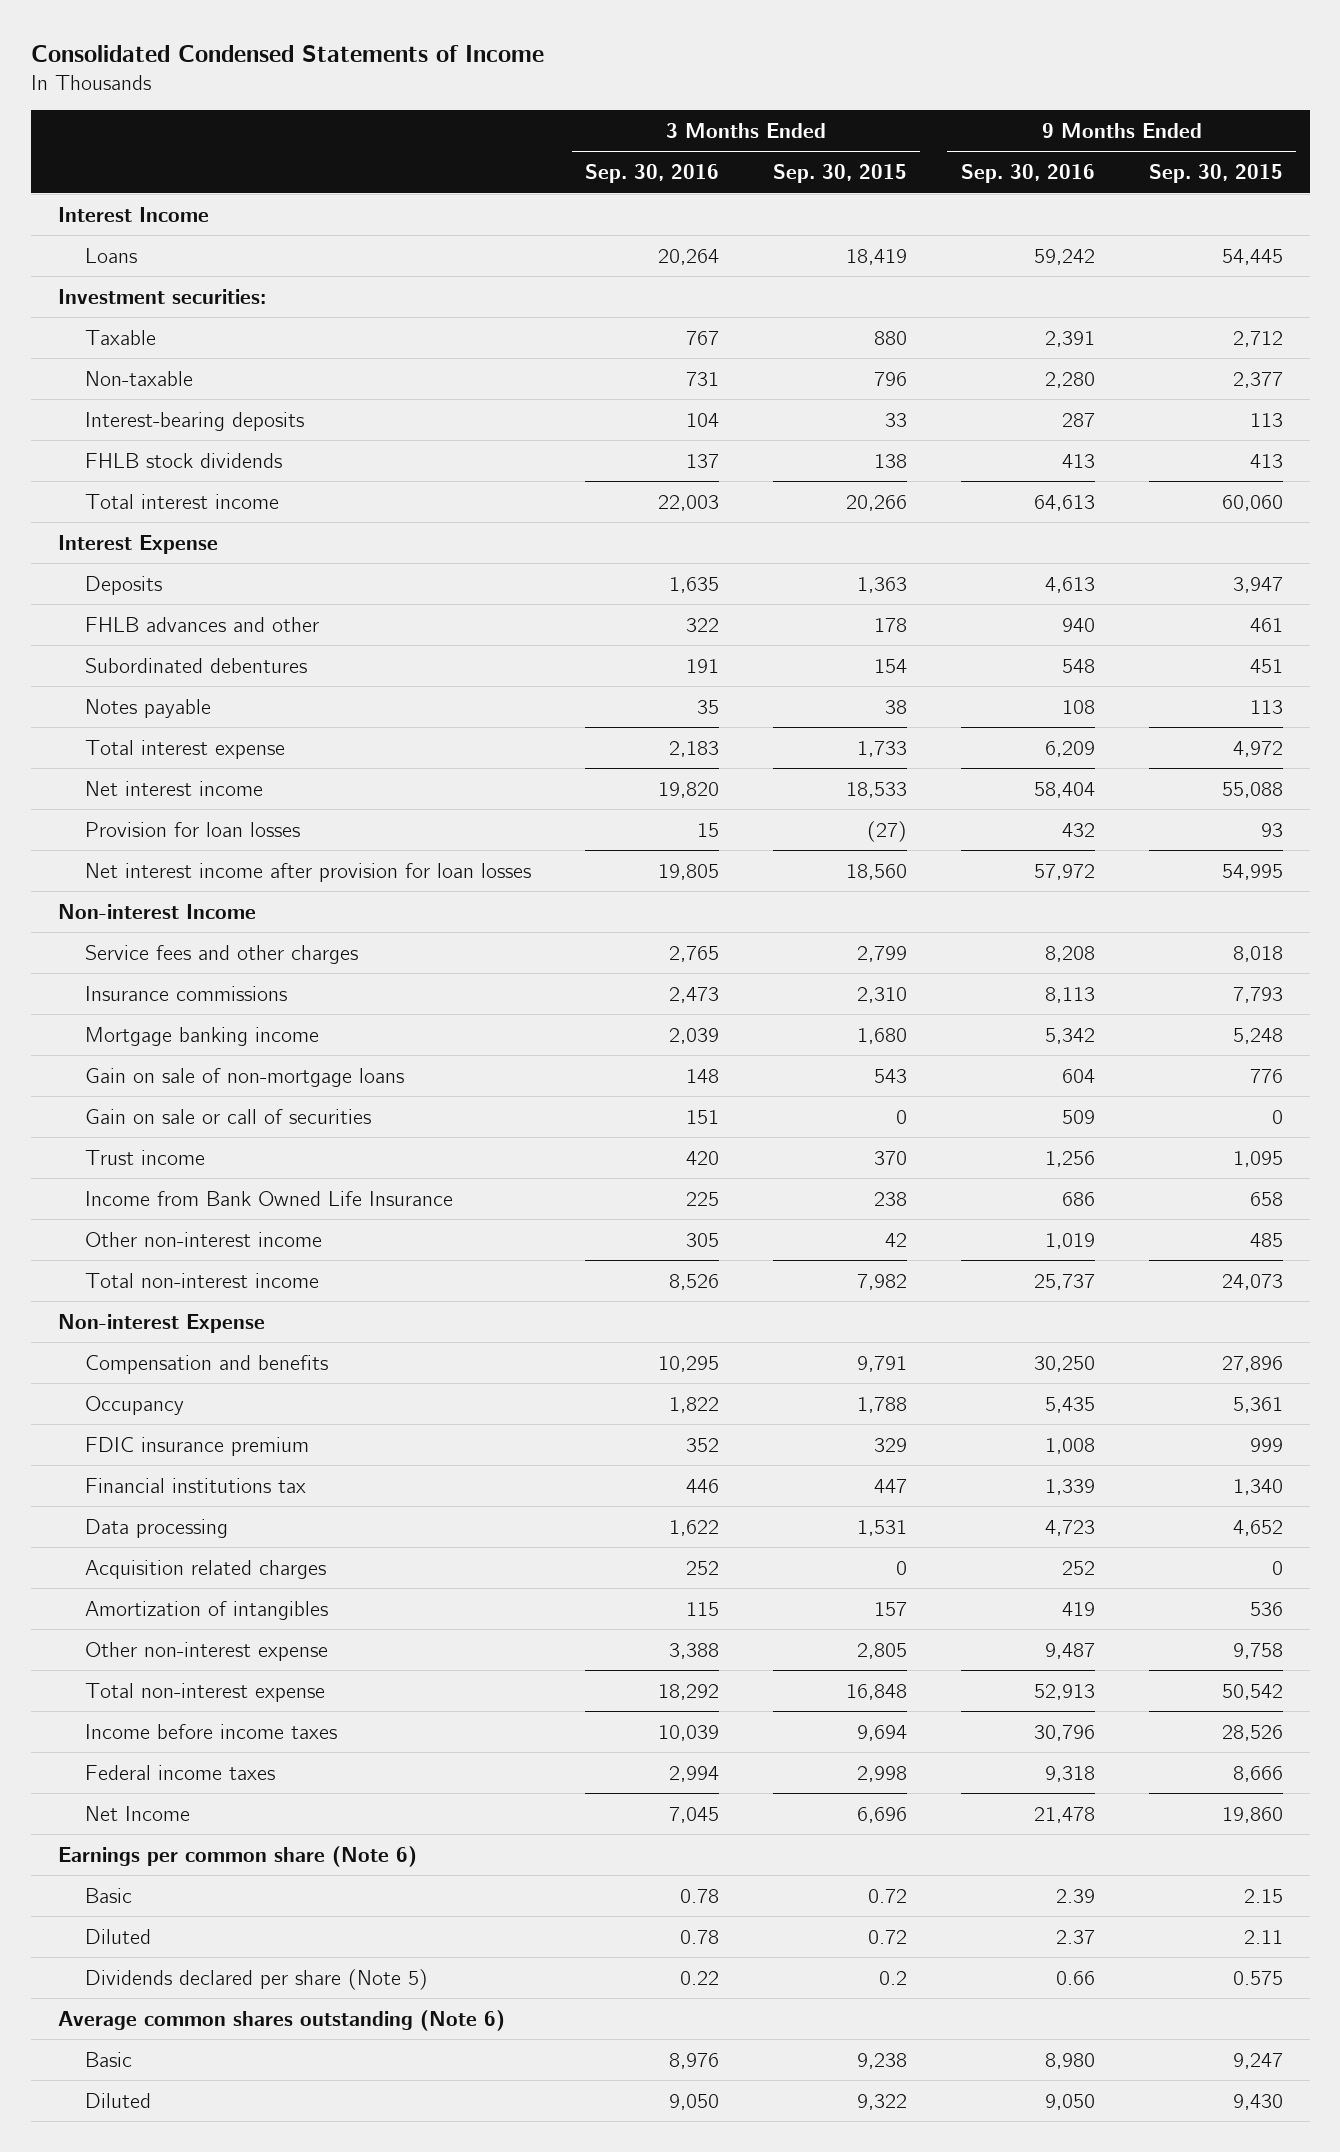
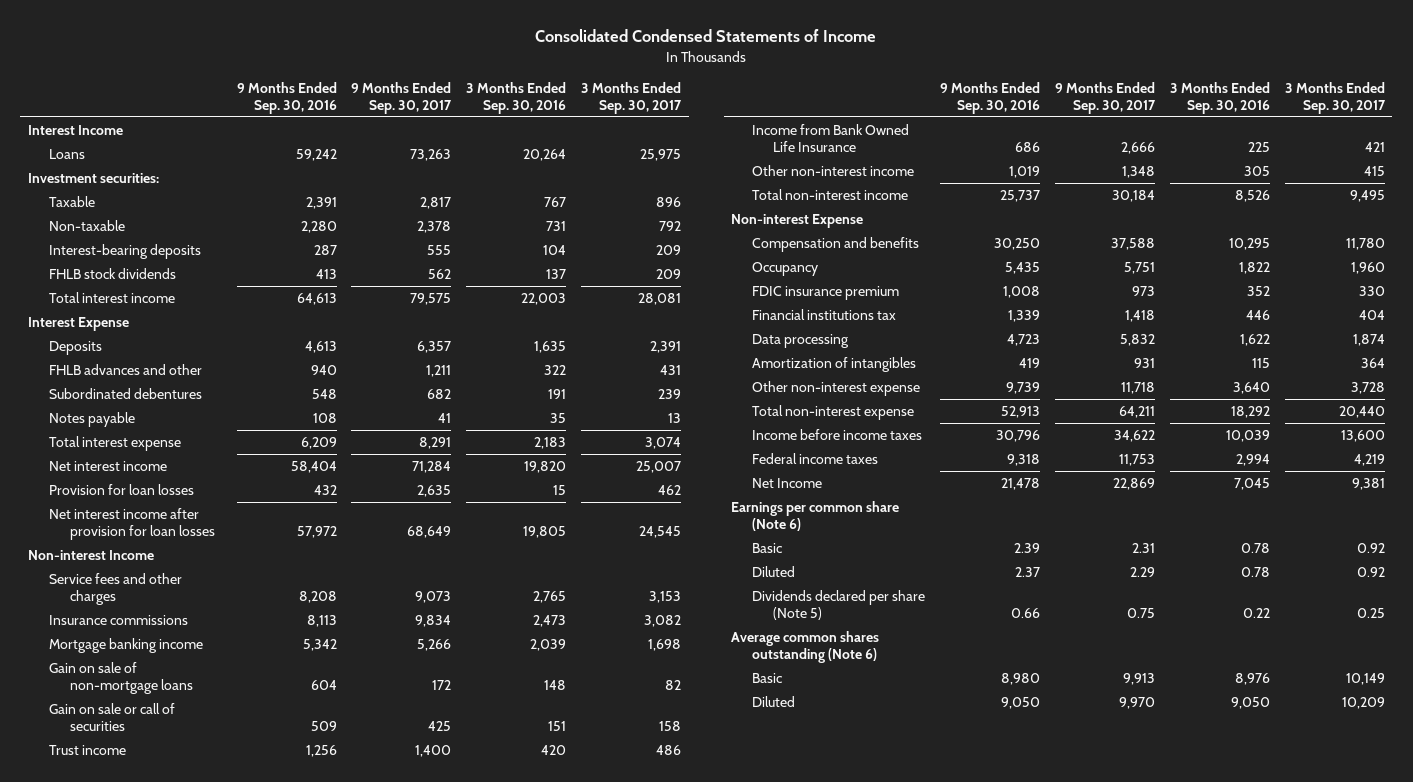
[772,164,907,184] Sep. 30, 2015 -> none
[1148,164,1283,184] Sep. 30, 2015 -> none
none -> [351,81,453,115] 9 Months Ended Sep. 30, 2017
none -> [581,81,683,115] 3 Months Ended Sep. 30, 2017
[85,1559,327,1579] Acquisition related charges -> none
[669,1642,720,1659] 3,388 -> [1232,381,1270,394] 3,640
[1044,1642,1095,1659] 9,487 -> [1006,381,1041,394] 9,739

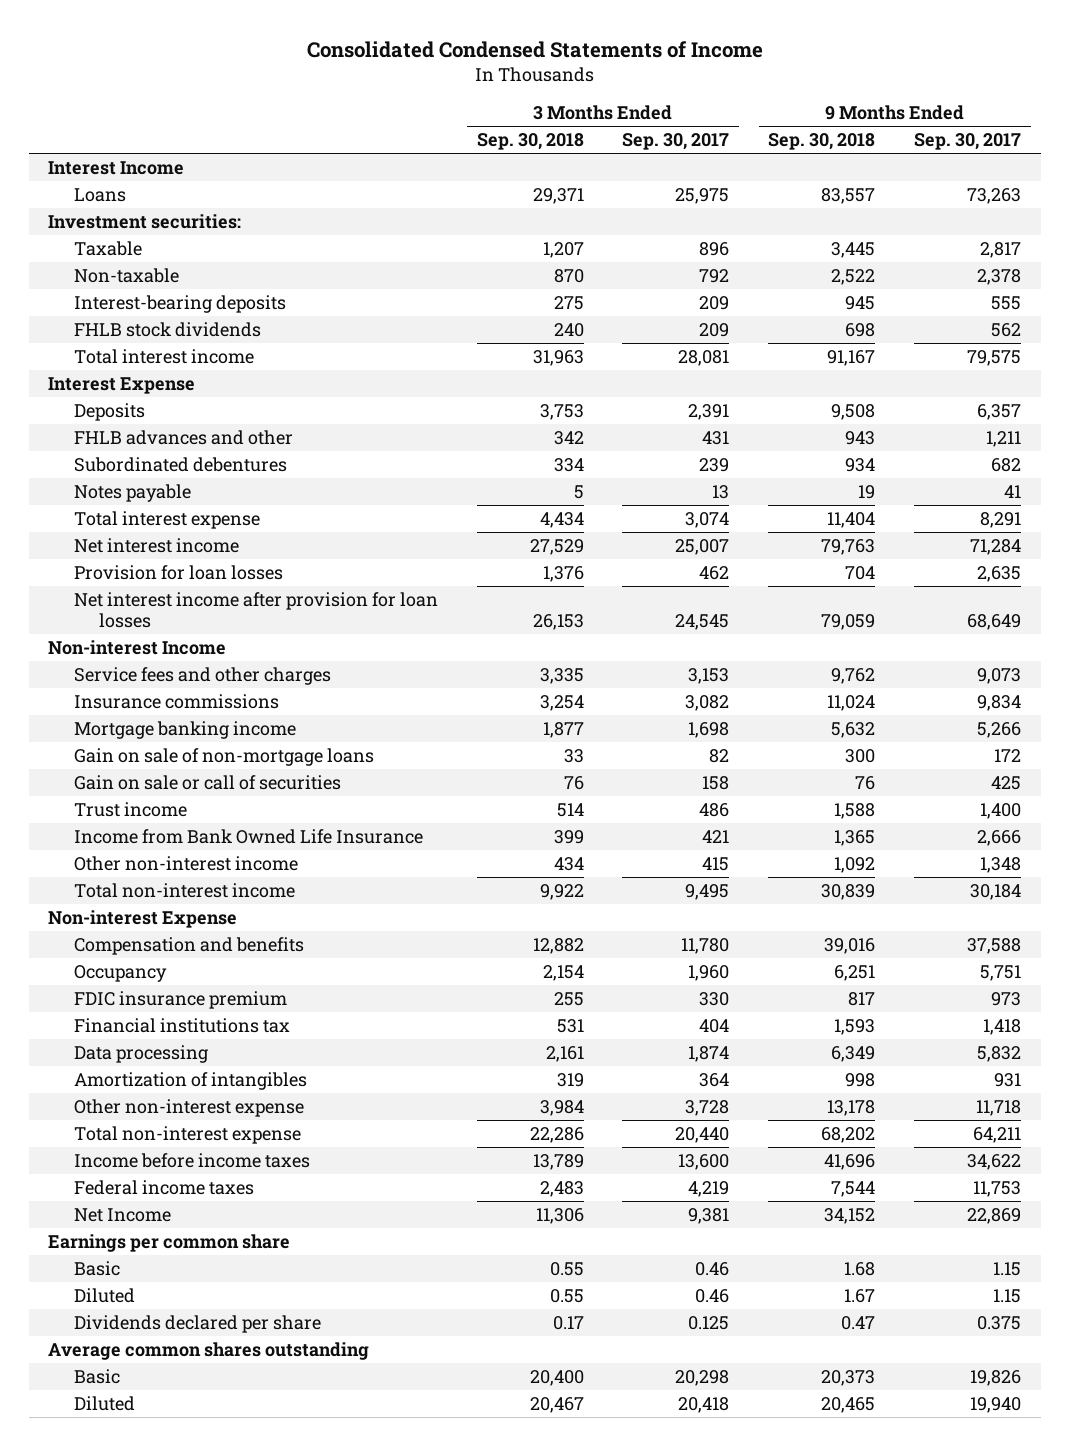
[236,81,337,115] 9 Months Ended Sep. 30, 2016 -> none
[466,81,567,115] 3 Months Ended Sep. 30, 2016 -> none
none -> [476,133,584,151] Sep. 30, 2018
none -> [768,133,876,151] Sep. 30, 2018
[731,500,900,532] Earnings per common share (Note 6) -> [48,1234,291,1253] Earnings per common share
[1132,542,1156,553] 2.31 -> [993,1262,1022,1277] 1.15
[1356,542,1385,553] 0.92 -> [695,1262,730,1277] 0.46
[1130,566,1156,577] 2.29 -> [993,1289,1022,1304] 1.15
[1356,566,1385,577] 0.92 -> [695,1289,730,1304] 0.46
[752,589,926,621] Dividends declared per share (Note 5) -> [73,1315,321,1334] Dividends declared per share
[1127,608,1156,619] 0.75 -> [977,1316,1022,1331] 0.375
[1356,608,1385,619] 0.25 -> [688,1316,730,1331] 0.125
[731,630,880,664] Average common shares outstanding (Note 6) -> [48,1342,370,1361] Average common shares outstanding
[1123,672,1156,685] 9,913 -> [970,1370,1022,1387] 19,826
[1345,672,1385,685] 10,149 -> [675,1370,730,1387] 20,298
[1119,696,1156,709] 9,970 -> [970,1397,1022,1414] 19,940
[1341,696,1385,709] 10,209 -> [678,1397,730,1414] 20,418

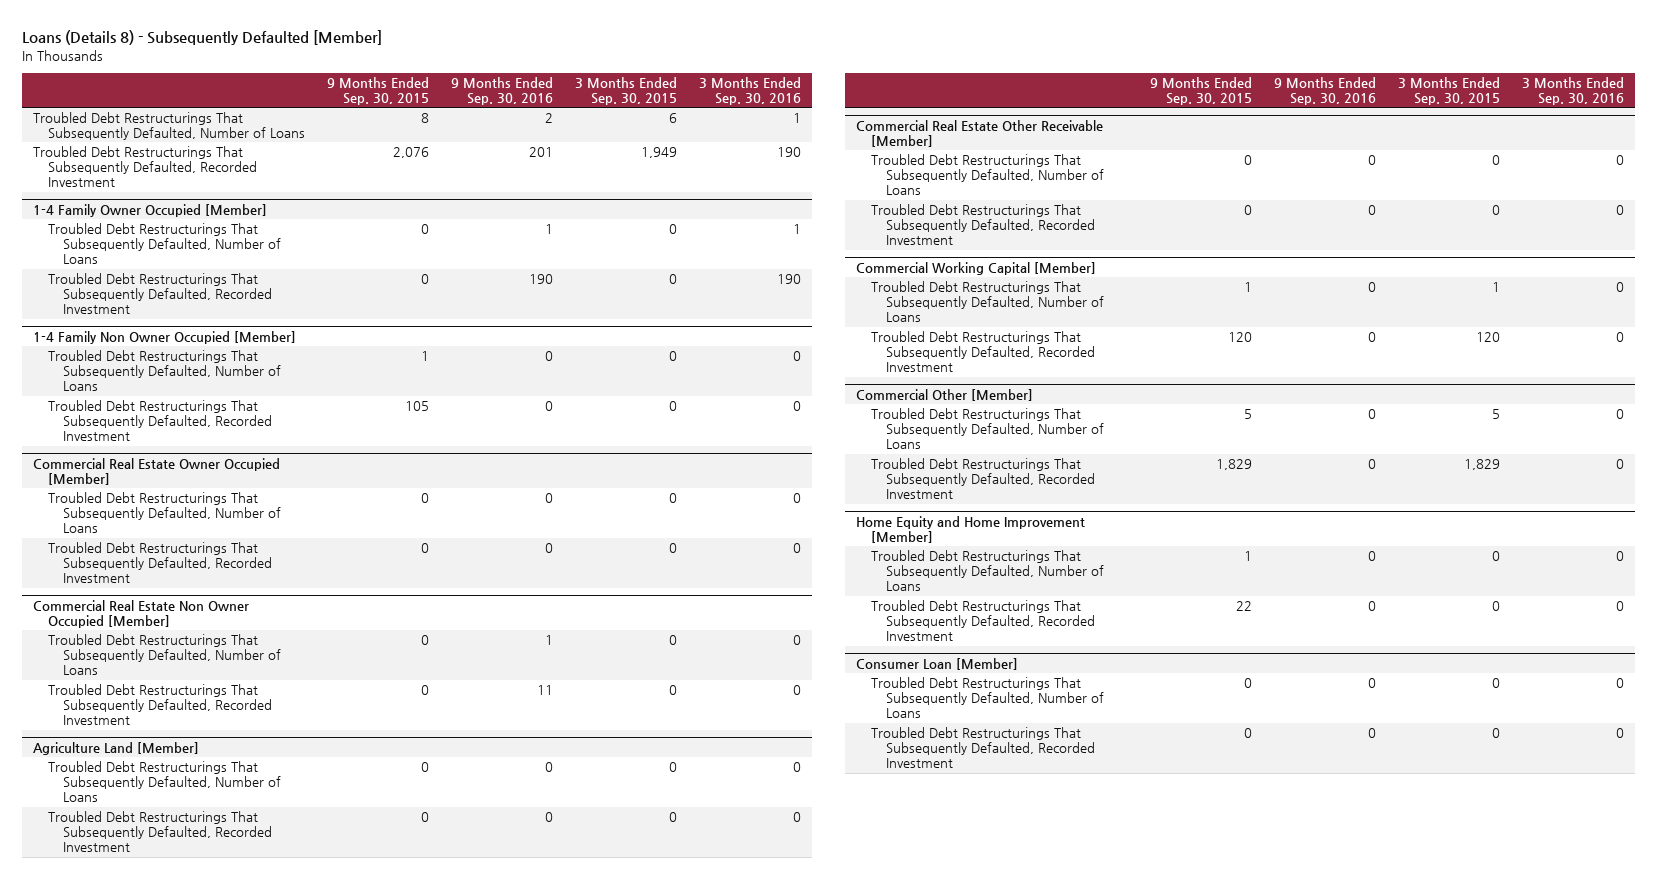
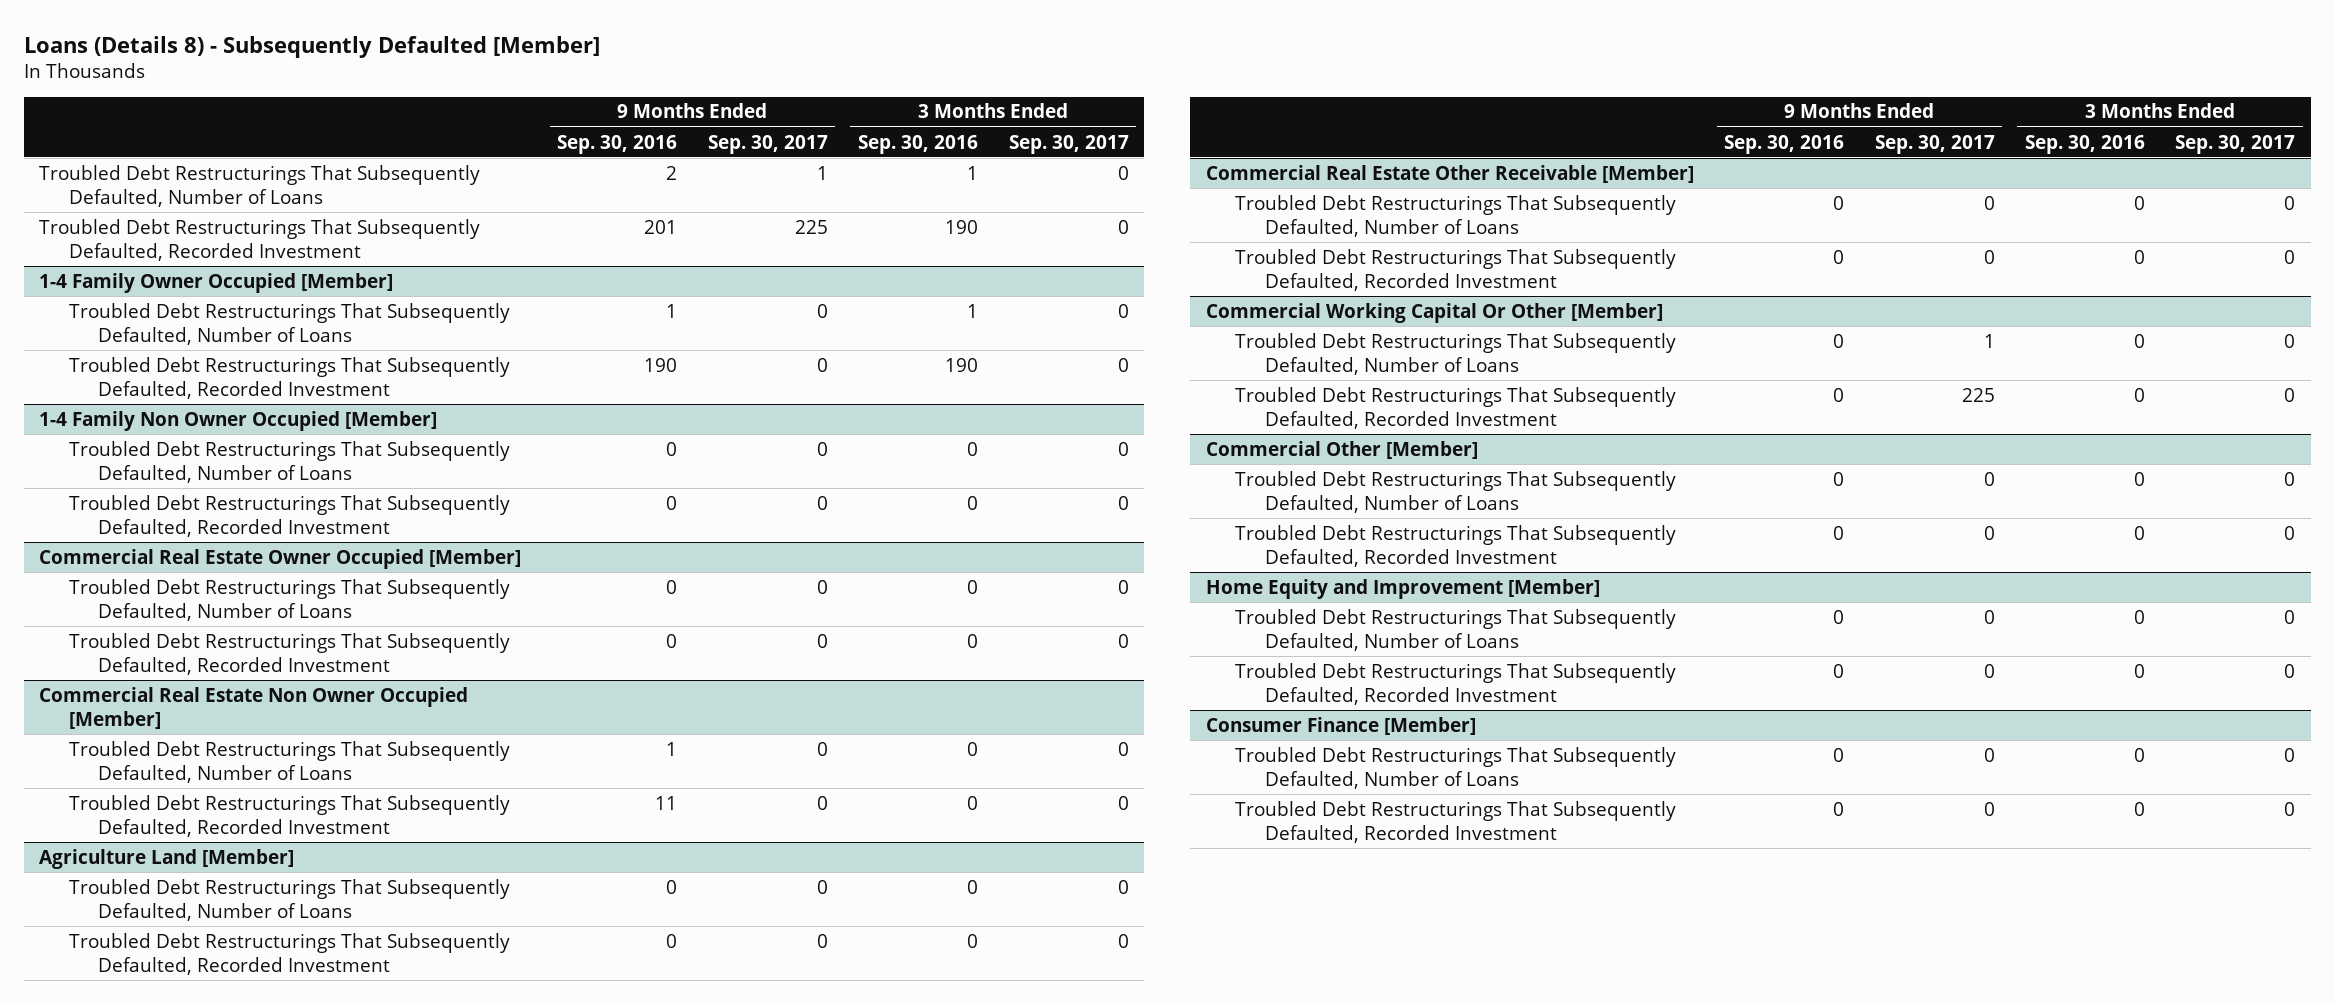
[327,76,430,106] 9 Months Ended Sep. 30, 2015 -> none
[575,76,678,106] 3 Months Ended Sep. 30, 2015 -> none
none -> [707,134,828,154] Sep. 30, 2017
none -> [1008,134,1129,154] Sep. 30, 2017
[855,261,1096,275] Commercial Working Capital [Member] -> [1205,302,1663,323] Commercial Working Capital Or Other [Member]
[855,515,1085,543] Home Equity and Home Improvement [Member] -> [1205,578,1600,599] Home Equity and Improvement [Member]
[855,657,1018,670] Consumer Loan [Member] -> [1205,716,1476,735] Consumer Finance [Member]

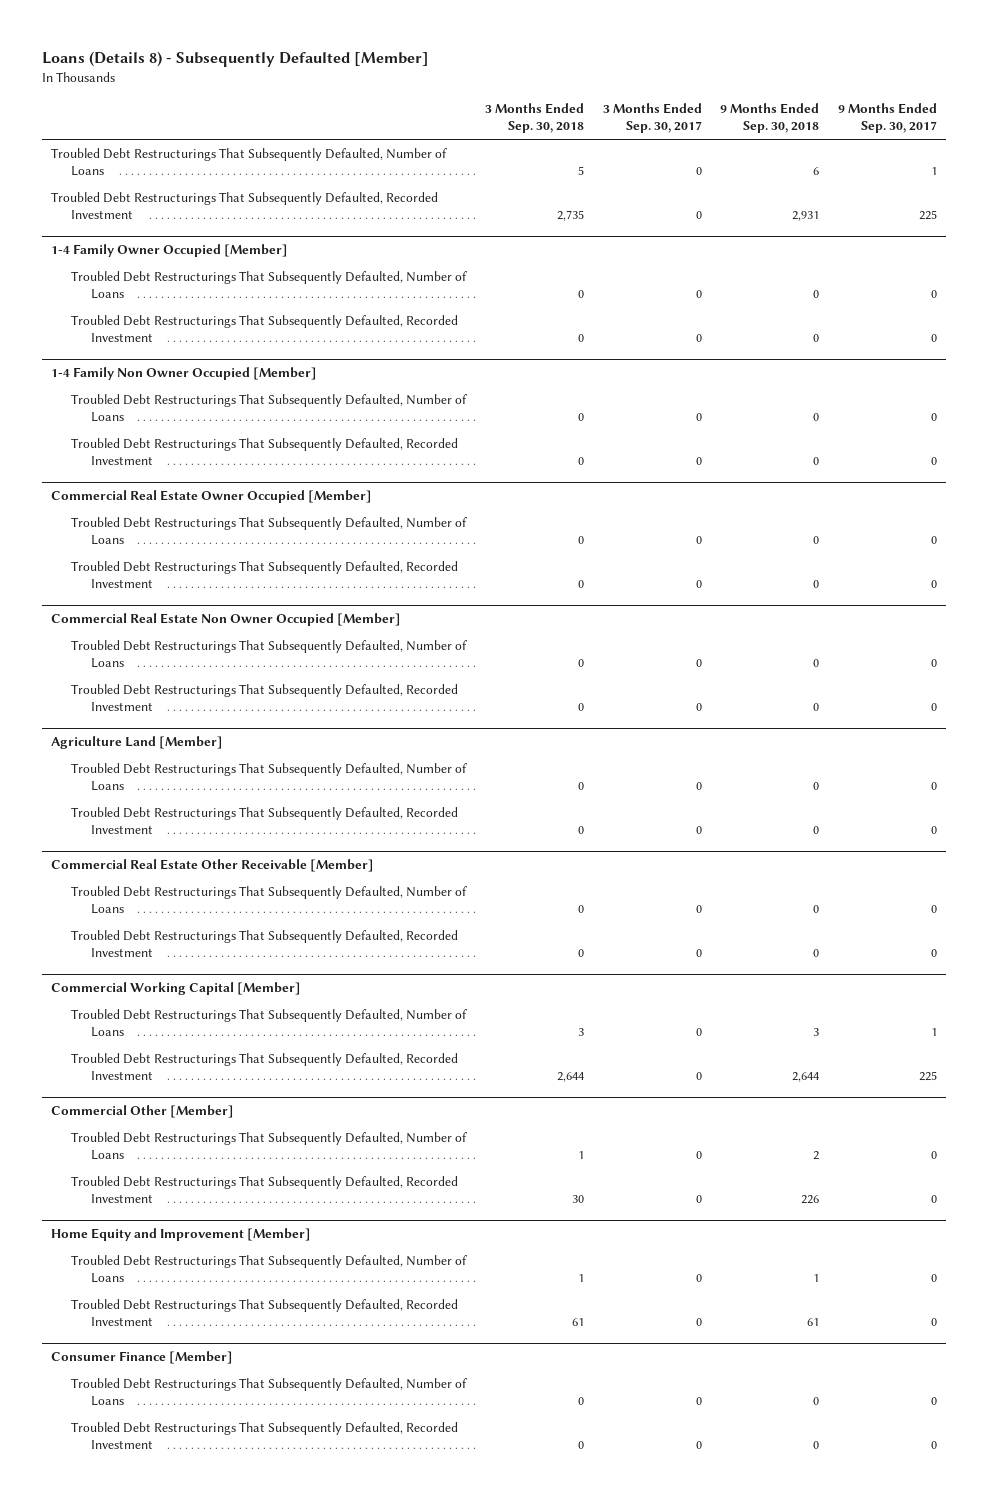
[557,134,678,154] Sep. 30, 2016 -> none
[858,134,979,154] Sep. 30, 2016 -> none
none -> [484,103,584,134] 3 Months Ended Sep. 30, 2018
none -> [720,103,820,134] 9 Months Ended Sep. 30, 2018
[1205,302,1663,323] Commercial Working Capital Or Other [Member] -> [51,982,302,996] Commercial Working Capital [Member]

